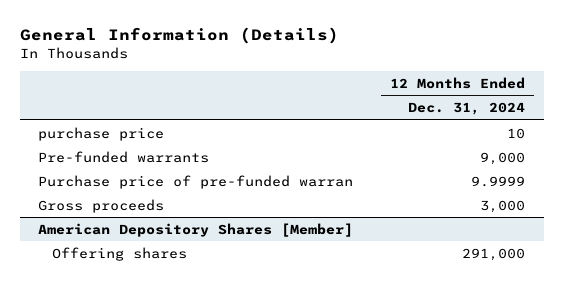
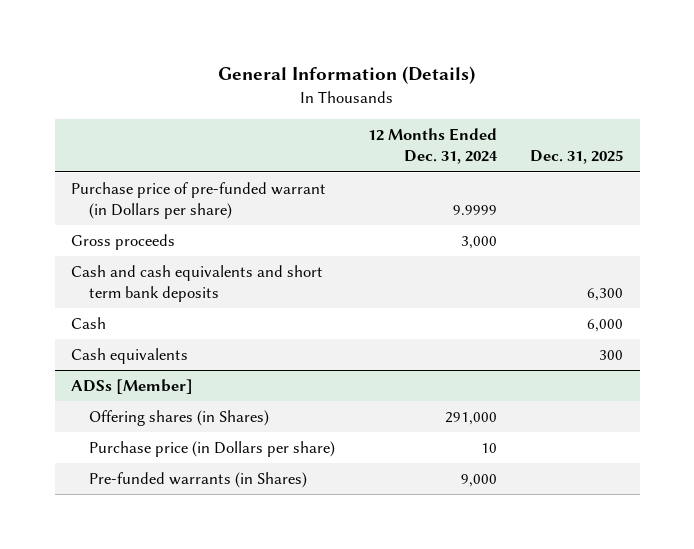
none -> [530,150,624,165] Dec. 31, 2025
[38,126,165,141] purchase price -> none
[38,150,210,163] Pre-funded warrants -> none
[38,174,354,189] Purchase price of pre-funded warran -> [71,181,327,220] Purchase price of pre-funded warrant (in Dollars per share)
none -> [71,264,324,303] Cash and cash equivalents and short term bank deposits
none -> [71,316,107,329] Cash
none -> [71,347,189,364] Cash equivalents
[38,222,354,237] American Depository Shares [Member] -> [71,378,194,394] ADSs [Member]
[51,246,187,261] Offering shares -> [89,409,270,426] Offering shares (in Shares)
none -> [89,440,336,457] Purchase price (in Dollars per share)
none -> [89,471,308,488] Pre-funded warrants (in Shares)

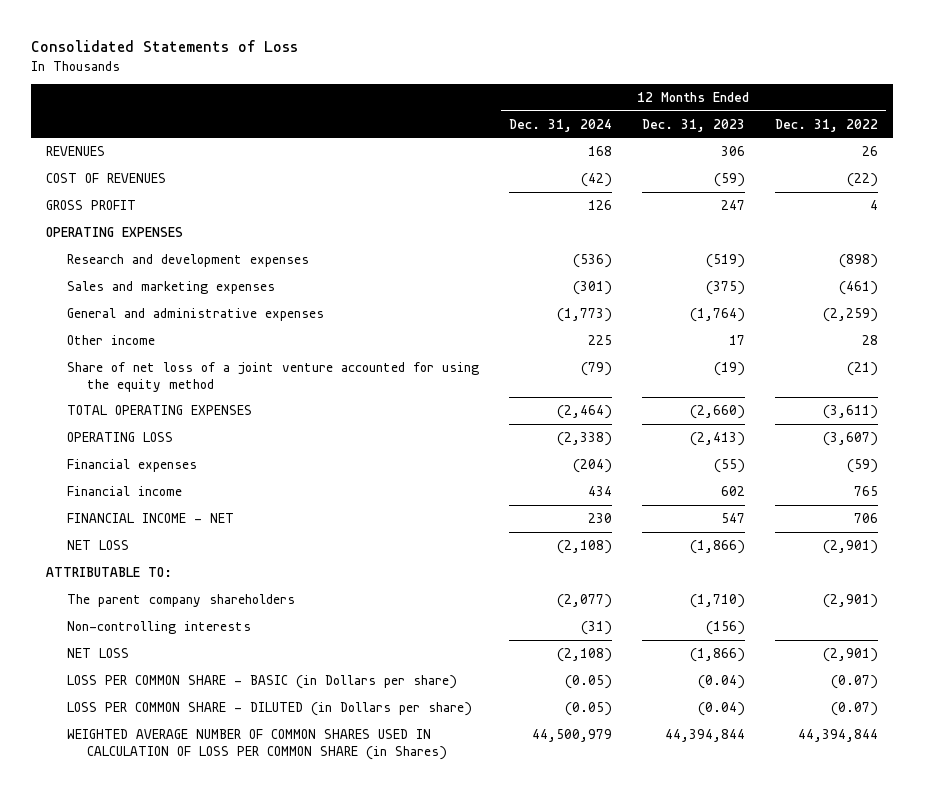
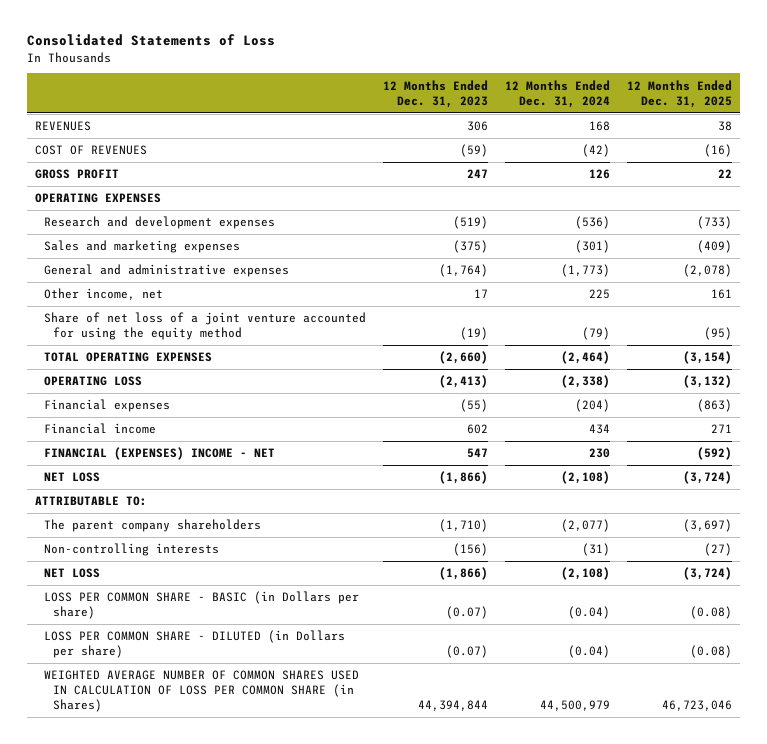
[775,118,879,132] Dec. 31, 2022 -> none
none -> [626,79,732,108] 12 Months Ended Dec. 31, 2025
[66,334,155,345] Other income -> [44,288,164,301] Other income, net
[66,512,234,523] FINANCIAL INCOME - NET -> [44,447,276,461] FINANCIAL (EXPENSES) INCOME - NET
[564,674,612,689] (0.05) -> [568,606,611,620] (0.04)
[697,674,745,689] (0.04) -> [446,606,489,620] (0.07)
[564,701,612,716] (0.05) -> [568,645,611,659] (0.04)
[697,701,745,716] (0.04) -> [446,645,489,659] (0.07)

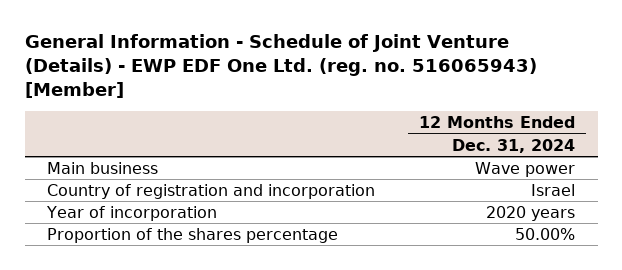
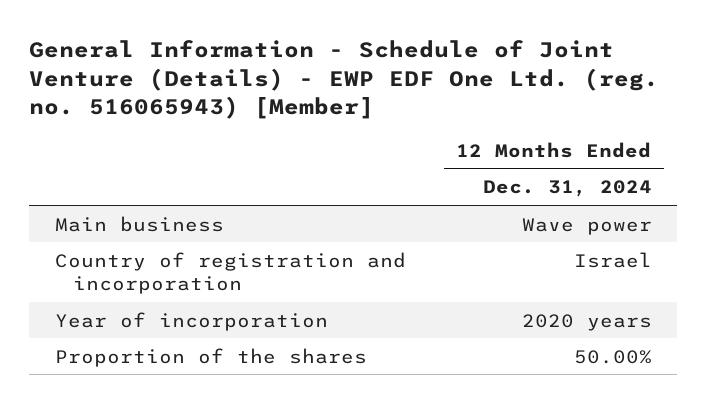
[46,227,338,243] Proportion of the shares percentage -> [54,347,367,367] Proportion of the shares

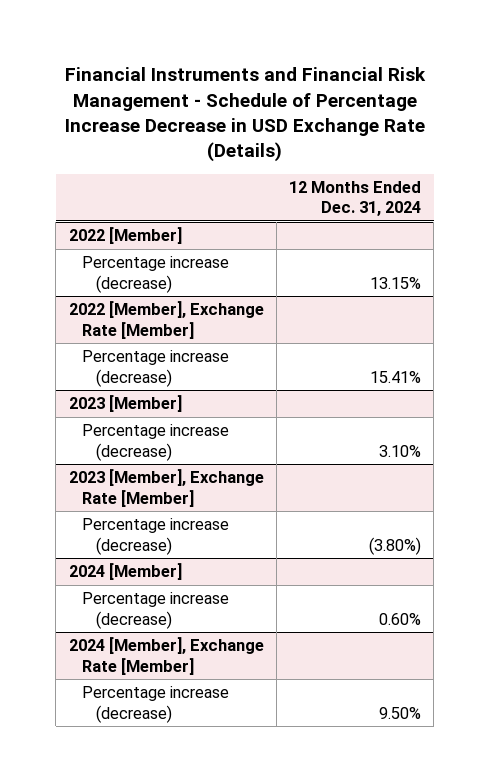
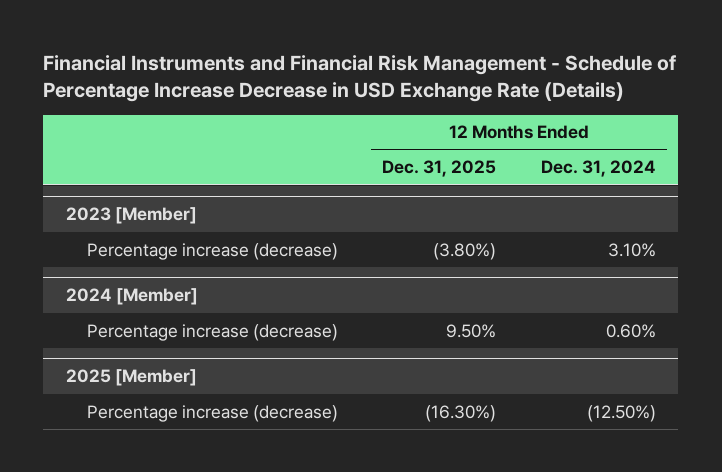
none -> [382,160,497,178] Dec. 31, 2025
[68,227,182,245] 2022 [Member] -> none
[82,256,230,293] Percentage increase (decrease) -> none
[68,301,264,339] 2022 [Member], Exchange Rate [Member] -> none
[82,350,230,387] Percentage increase (decrease) -> none
[68,469,264,507] 2023 [Member], Exchange Rate [Member] -> none
[82,518,230,555] Percentage increase (decrease) -> none
[68,637,264,675] 2024 [Member], Exchange Rate [Member] -> none
none -> [65,369,197,387] 2025 [Member]
[379,706,422,719] 9.50% -> [587,404,657,422] (12.50%)

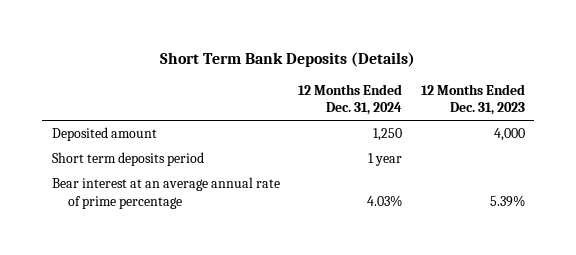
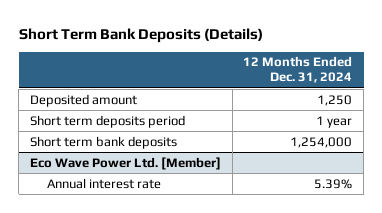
[420,83,525,116] 12 Months Ended Dec. 31, 2023 -> none
none -> [30,135,178,149] Short term bank deposits
none -> [30,156,222,170] Eco Wave Power Ltd. [Member]
[51,177,280,209] Bear interest at an average annual rate of prime percentage -> [47,177,162,189] Annual interest rate
[367,194,403,207] 4.03% -> [314,178,353,189] 5.39%

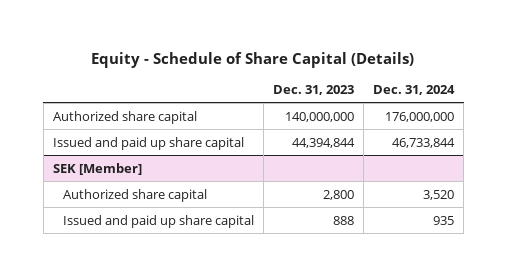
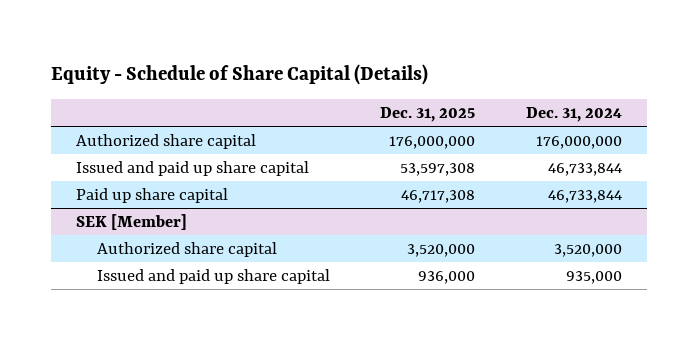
[272,85,354,96] Dec. 31, 2023 -> none
none -> [380,107,476,123] Dec. 31, 2025
none -> [75,188,228,204] Paid up share capital
[423,189,455,200] 3,520 -> [553,244,622,258] 3,520,000
[433,215,455,225] 935 -> [565,271,622,285] 935,000

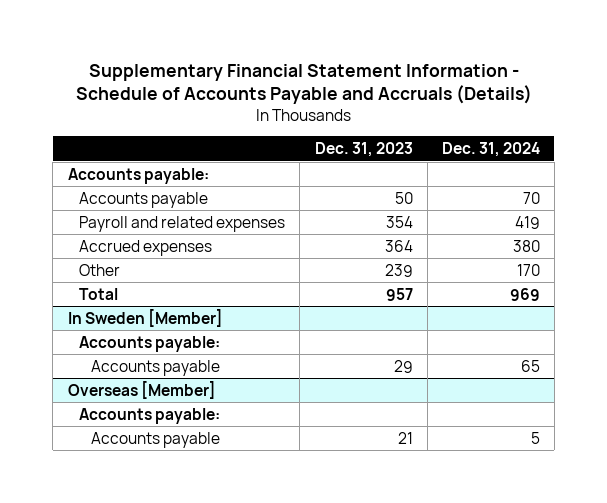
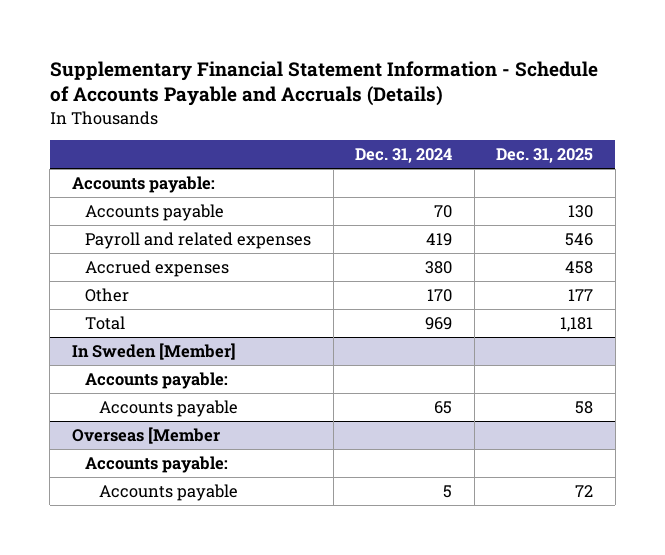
[314,142,413,158] Dec. 31, 2023 -> none
none -> [496,148,594,164] Dec. 31, 2025
[67,380,216,399] Overseas [Member] -> [71,427,220,445] Overseas [Member

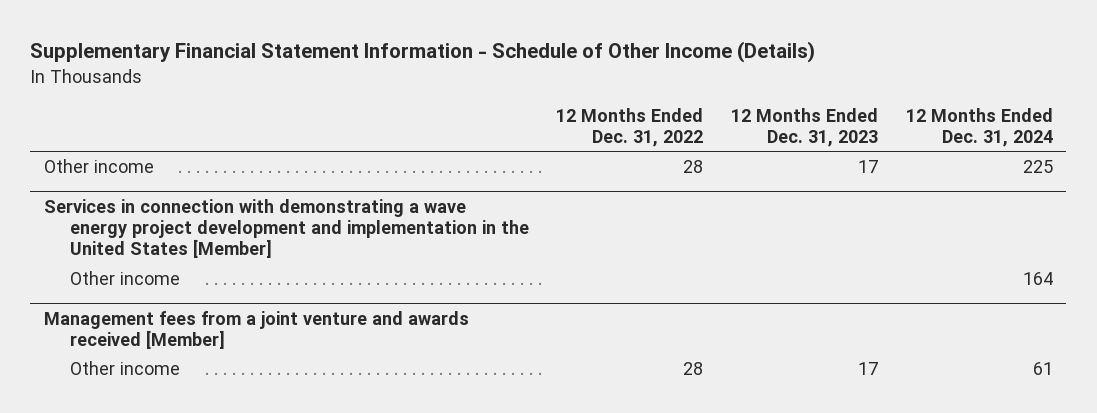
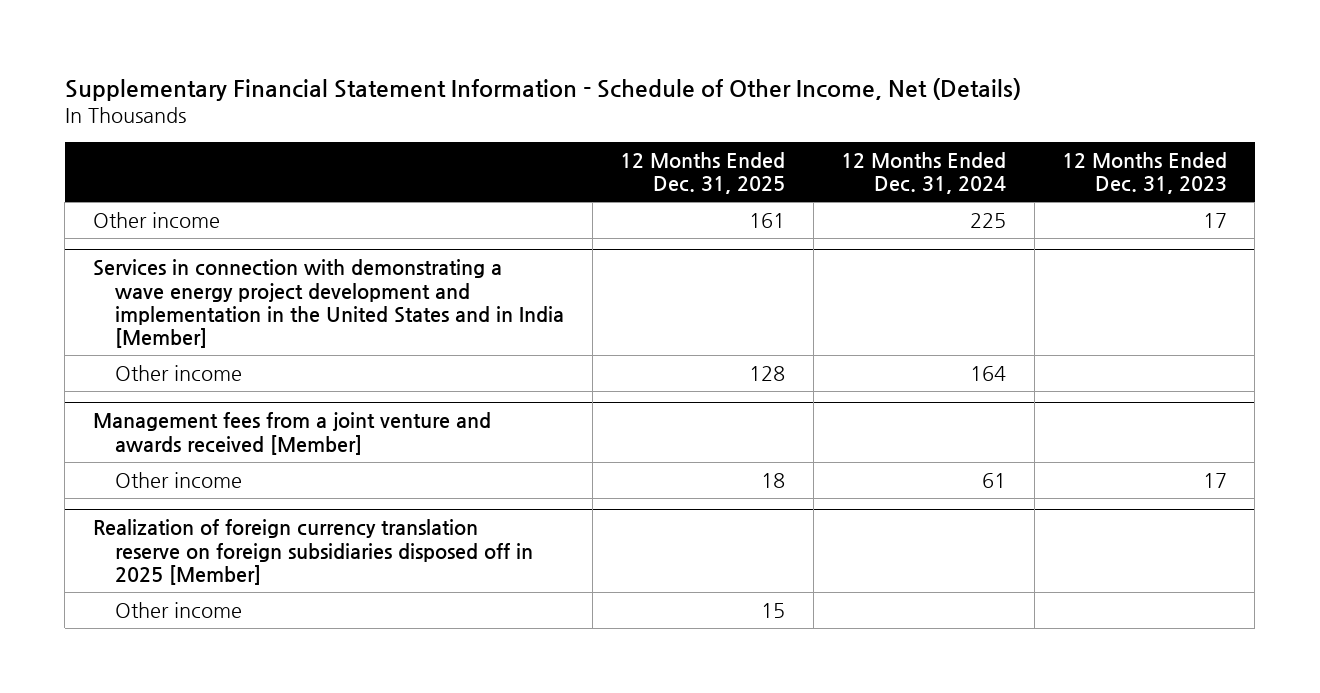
[30,41,816,64] Supplementary Financial Statement Information - Schedule of Other Income (Details) -> [64,77,1021,101] Supplementary Financial Statement Information - Schedule of Other Income, Net (Details)
[556,107,704,148] 12 Months Ended Dec. 31, 2022 -> none
none -> [620,151,786,195] 12 Months Ended Dec. 31, 2025
[44,198,529,259] Services in connection with demonstrating a wave energy project development and implementation in the United States [Member] -> [92,259,565,349] Services in connection with demonstrating a wave energy project development and implementation in the United States and in India [Member]
none -> [92,519,534,585] Realization of foreign currency translation reserve on foreign subsidiaries disposed off in 2025 [Member]
none -> [115,601,243,618] Other income

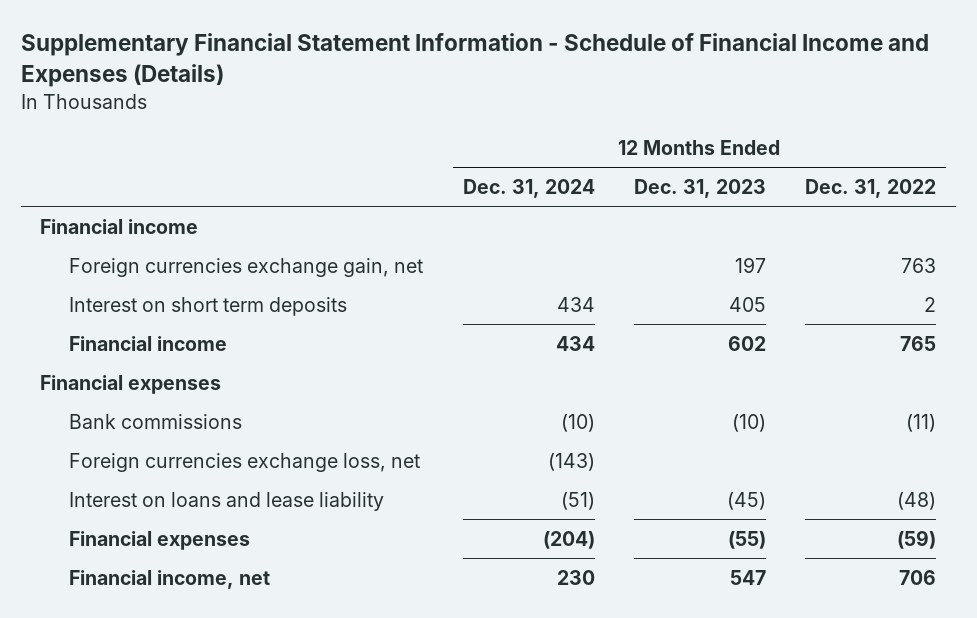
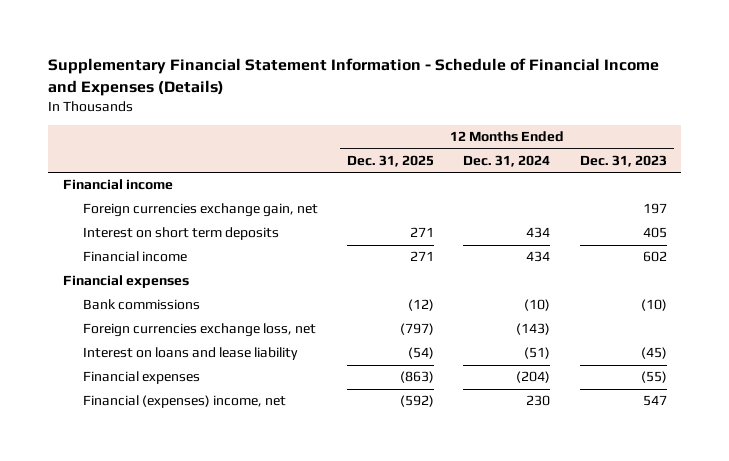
[805,179,937,199] Dec. 31, 2022 -> none
none -> [346,155,434,168] Dec. 31, 2025
[69,569,271,589] Financial income, net -> [82,395,286,409] Financial (expenses) income, net

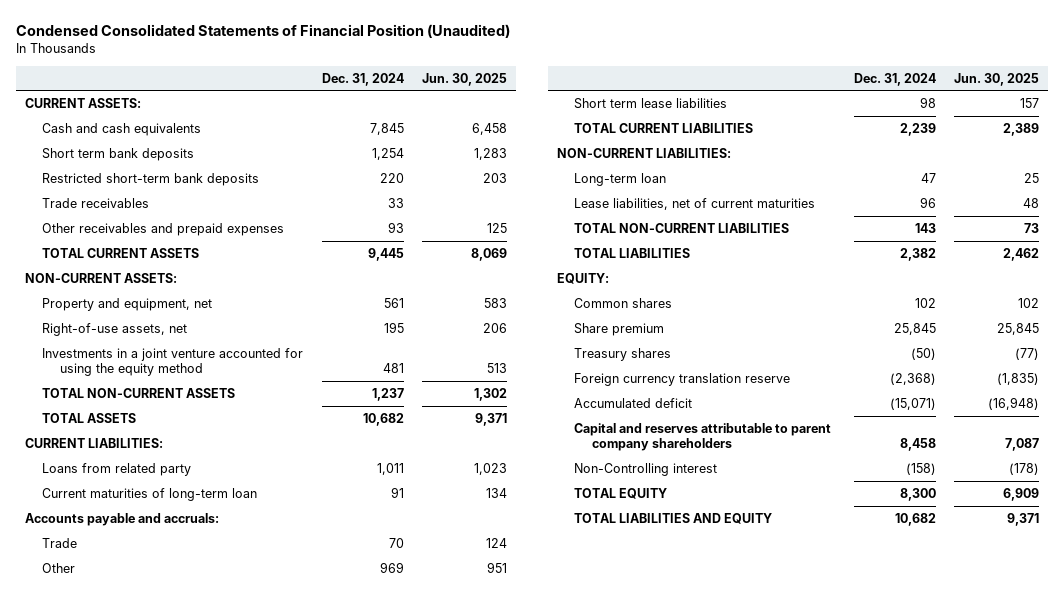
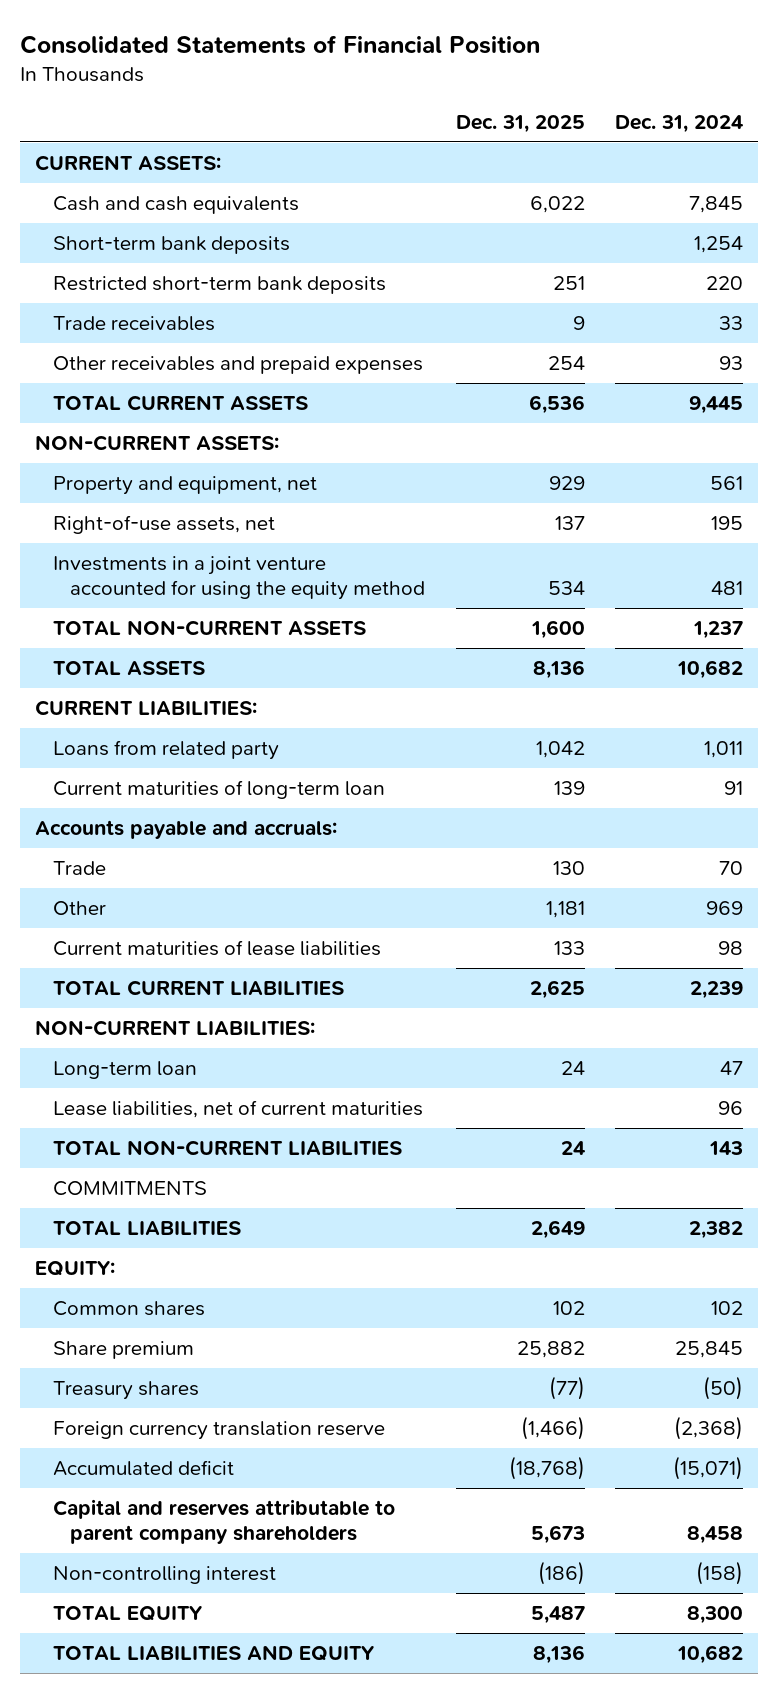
[15,23,510,38] Condensed Consolidated Statements of Financial Position (Unaudited) -> [19,34,540,54] Consolidated Statements of Financial Position
[422,72,508,86] Jun. 30, 2025 -> none
none -> [455,115,585,134] Dec. 31, 2025
[42,148,195,162] Short term bank deposits -> [52,235,290,254] Short-term bank deposits
[574,98,728,110] Short term lease liabilities -> [52,939,381,956] Current maturities of lease liabilities
none -> [52,1180,207,1196] COMMITMENTS
[574,463,718,477] Non-Controlling interest -> [52,1565,276,1584] Non-controlling interest

